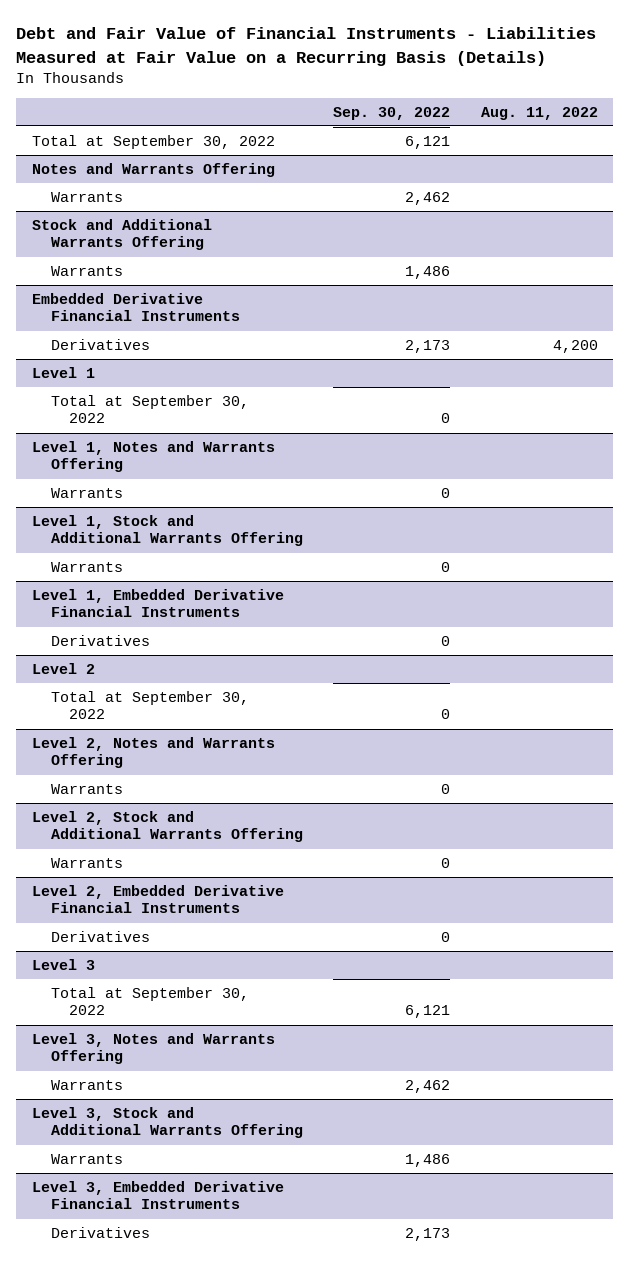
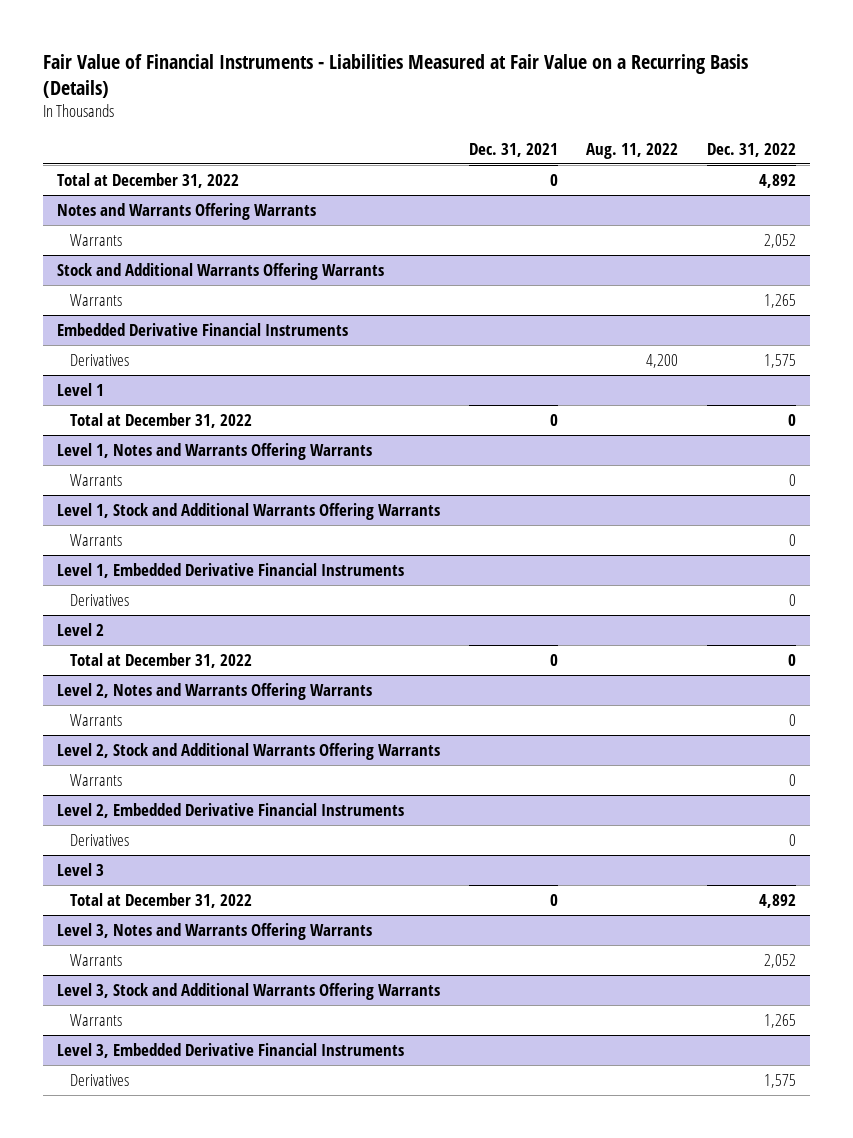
[16,27,597,66] Debt and Fair Value of Financial Instruments - Liabilities Measured at Fair Value on a Recurring Basis (Details) -> [42,53,748,98] Fair Value of Financial Instruments - Liabilities Measured at Fair Value on a Recurring Basis (Details)
[333,106,451,120] Sep. 30, 2022 -> none
none -> [468,142,558,157] Dec. 31, 2021
none -> [707,142,797,157] Dec. 31, 2022
[31,134,275,149] Total at September 30, 2022 -> [57,172,240,188] Total at December 31, 2022
[31,162,275,177] Notes and Warrants Offering -> [57,202,317,220] Notes and Warrants Offering Warrants
[31,218,212,251] Stock and Additional Warrants Offering -> [57,262,385,280] Stock and Additional Warrants Offering Warrants
[50,394,249,424] Total at September 30, 2022 -> [69,412,252,428] Total at December 31, 2022
[31,440,275,473] Level 1, Notes and Warrants Offering -> [57,442,373,460] Level 1, Notes and Warrants Offering Warrants
[31,514,303,547] Level 1, Stock and Additional Warrants Offering -> [57,502,441,520] Level 1, Stock and Additional Warrants Offering Warrants
[50,690,249,720] Total at September 30, 2022 -> [69,652,252,668] Total at December 31, 2022
[31,736,275,769] Level 2, Notes and Warrants Offering -> [57,682,373,700] Level 2, Notes and Warrants Offering Warrants
[31,810,303,843] Level 2, Stock and Additional Warrants Offering -> [57,742,441,760] Level 2, Stock and Additional Warrants Offering Warrants
[50,986,249,1016] Total at September 30, 2022 -> [69,892,252,908] Total at December 31, 2022
[31,1032,275,1065] Level 3, Notes and Warrants Offering -> [57,922,373,940] Level 3, Notes and Warrants Offering Warrants
[31,1106,303,1139] Level 3, Stock and Additional Warrants Offering -> [57,982,441,1000] Level 3, Stock and Additional Warrants Offering Warrants

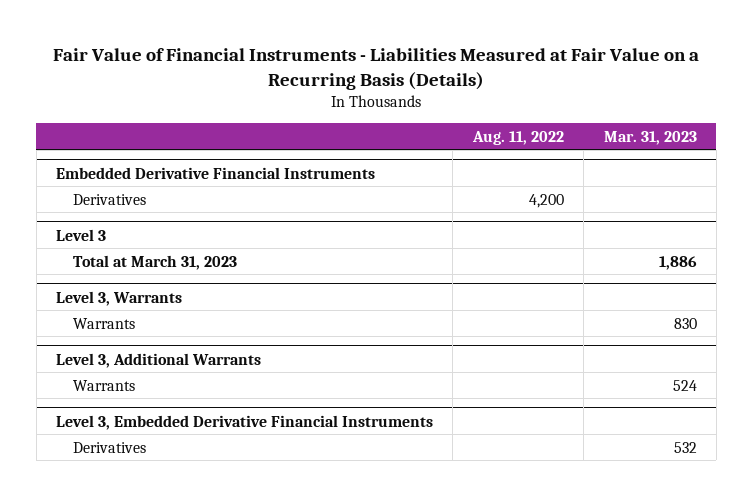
[468,142,558,157] Dec. 31, 2021 -> none
[707,142,797,157] Dec. 31, 2022 -> none
none -> [603,130,697,145] Mar. 31, 2023
[57,172,240,188] Total at December 31, 2022 -> none
[57,202,317,220] Notes and Warrants Offering Warrants -> none
[69,233,122,246] Warrants -> none
[57,262,385,280] Stock and Additional Warrants Offering Warrants -> none
[69,293,122,306] Warrants -> none
[57,382,105,396] Level 1 -> none
[69,412,252,428] Total at December 31, 2022 -> none
[57,442,373,460] Level 1, Notes and Warrants Offering Warrants -> none
[69,473,122,486] Warrants -> none
[57,502,441,520] Level 1, Stock and Additional Warrants Offering Warrants -> none
[69,533,122,546] Warrants -> none
[57,562,405,578] Level 1, Embedded Derivative Financial Instruments -> none
[69,593,129,606] Derivatives -> none
[57,622,105,636] Level 2 -> none
[69,652,252,668] Total at December 31, 2022 -> none
[57,682,373,700] Level 2, Notes and Warrants Offering Warrants -> none
[69,713,122,726] Warrants -> none
[57,742,441,760] Level 2, Stock and Additional Warrants Offering Warrants -> none
[69,773,122,786] Warrants -> none
[57,802,405,818] Level 2, Embedded Derivative Financial Instruments -> none
[69,833,129,846] Derivatives -> none
[69,892,252,908] Total at December 31, 2022 -> [73,254,238,270] Total at March 31, 2023
[57,922,373,940] Level 3, Notes and Warrants Offering Warrants -> [55,290,182,306] Level 3, Warrants
[57,982,441,1000] Level 3, Stock and Additional Warrants Offering Warrants -> [55,352,261,368] Level 3, Additional Warrants

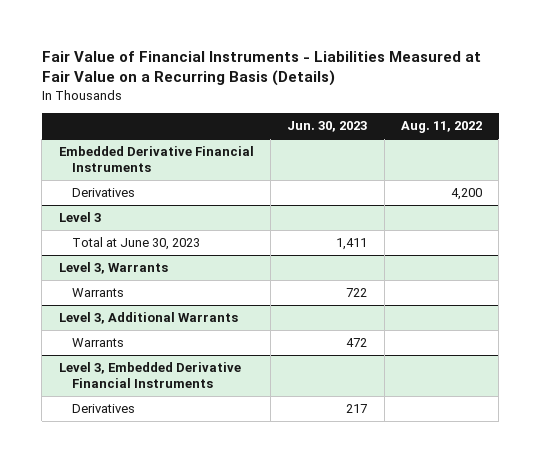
[603,130,697,145] Mar. 31, 2023 -> none
none -> [287,121,368,133] Jun. 30, 2023
[73,254,238,270] Total at March 31, 2023 -> [71,237,200,251] Total at June 30, 2023

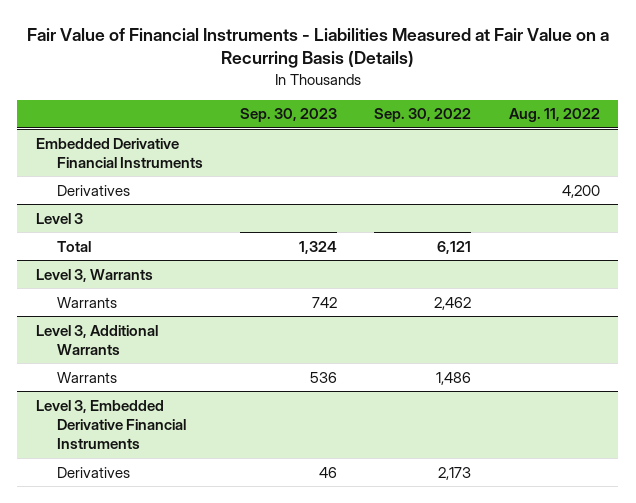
[287,121,368,133] Jun. 30, 2023 -> none
none -> [240,108,338,123] Sep. 30, 2023
none -> [374,108,472,123] Sep. 30, 2022
[71,237,200,251] Total at June 30, 2023 -> [56,240,91,252] Total

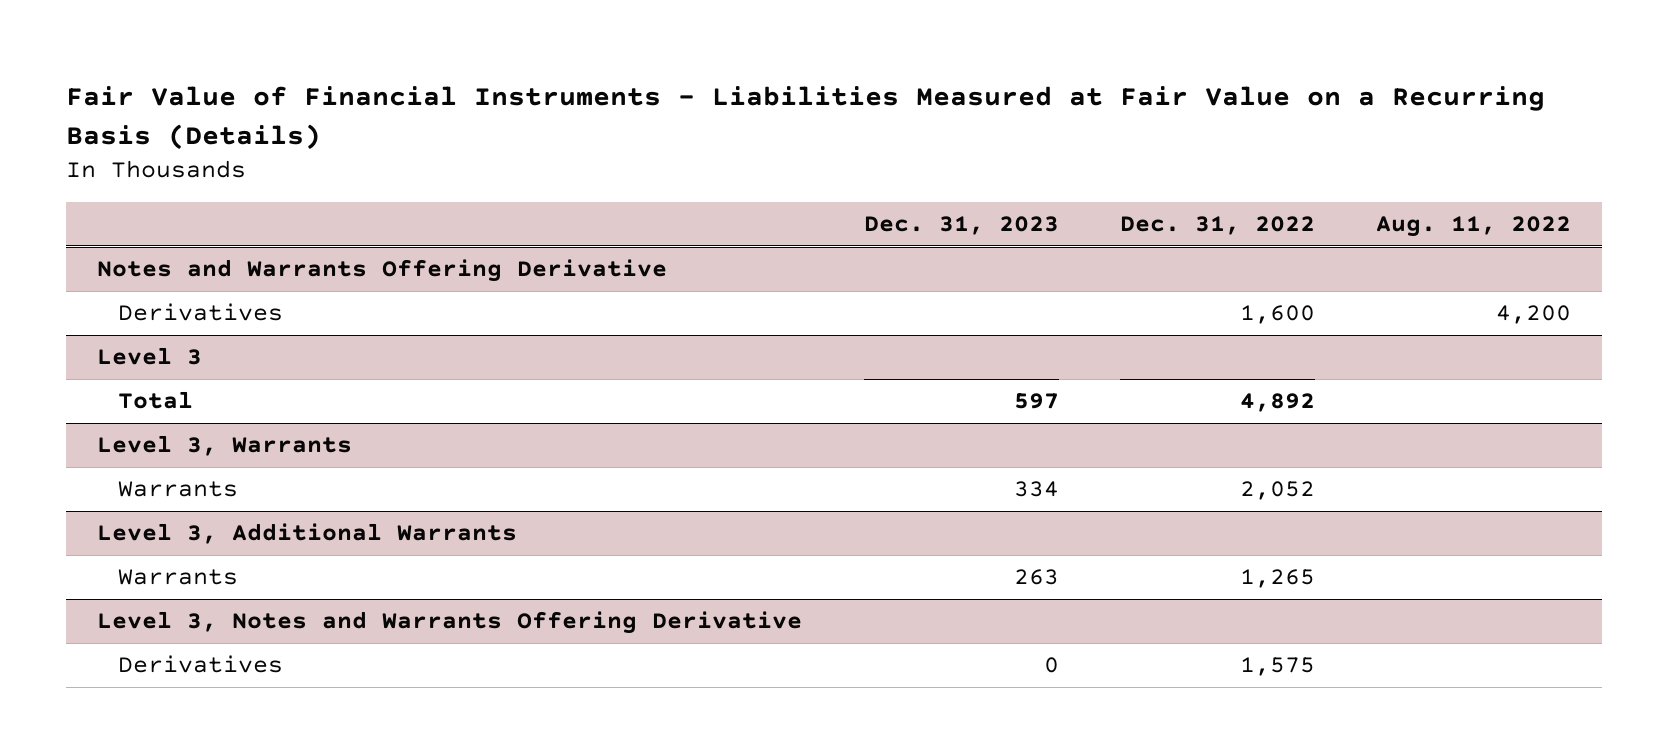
[240,108,338,123] Sep. 30, 2023 -> none
[374,108,472,123] Sep. 30, 2022 -> none
none -> [863,216,1059,236] Dec. 31, 2023
none -> [1119,216,1315,236] Dec. 31, 2022
[36,137,203,168] Embedded Derivative Financial Instruments -> [97,259,668,283] Notes and Warrants Offering Derivative
[36,399,186,450] Level 3, Embedded Derivative Financial Instruments -> none
[56,466,130,478] Derivatives -> none
none -> [97,611,803,635] Level 3, Notes and Warrants Offering Derivative
none -> [118,655,284,674] Derivatives

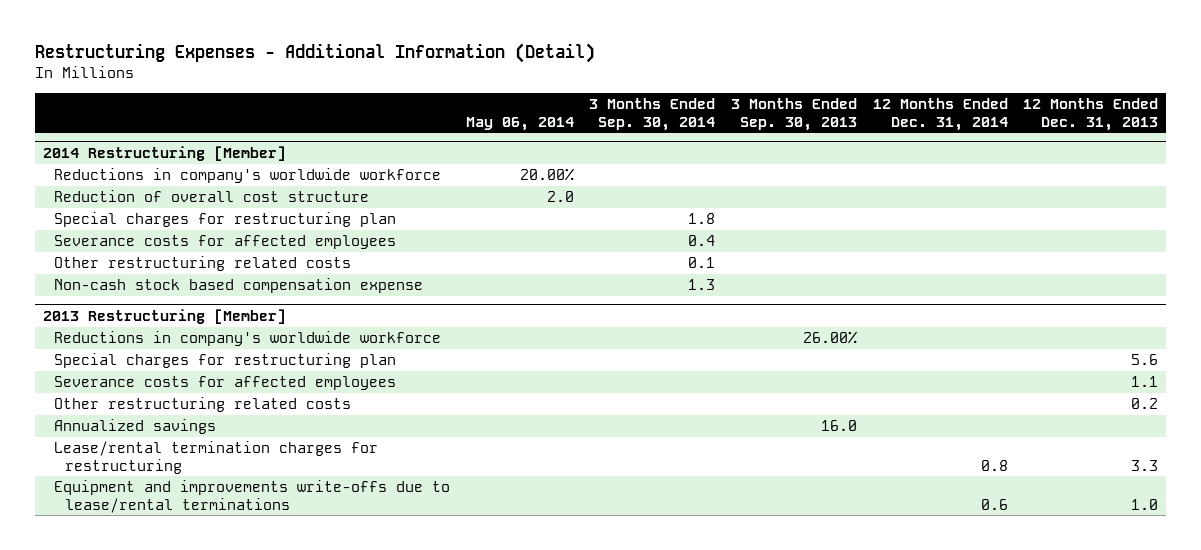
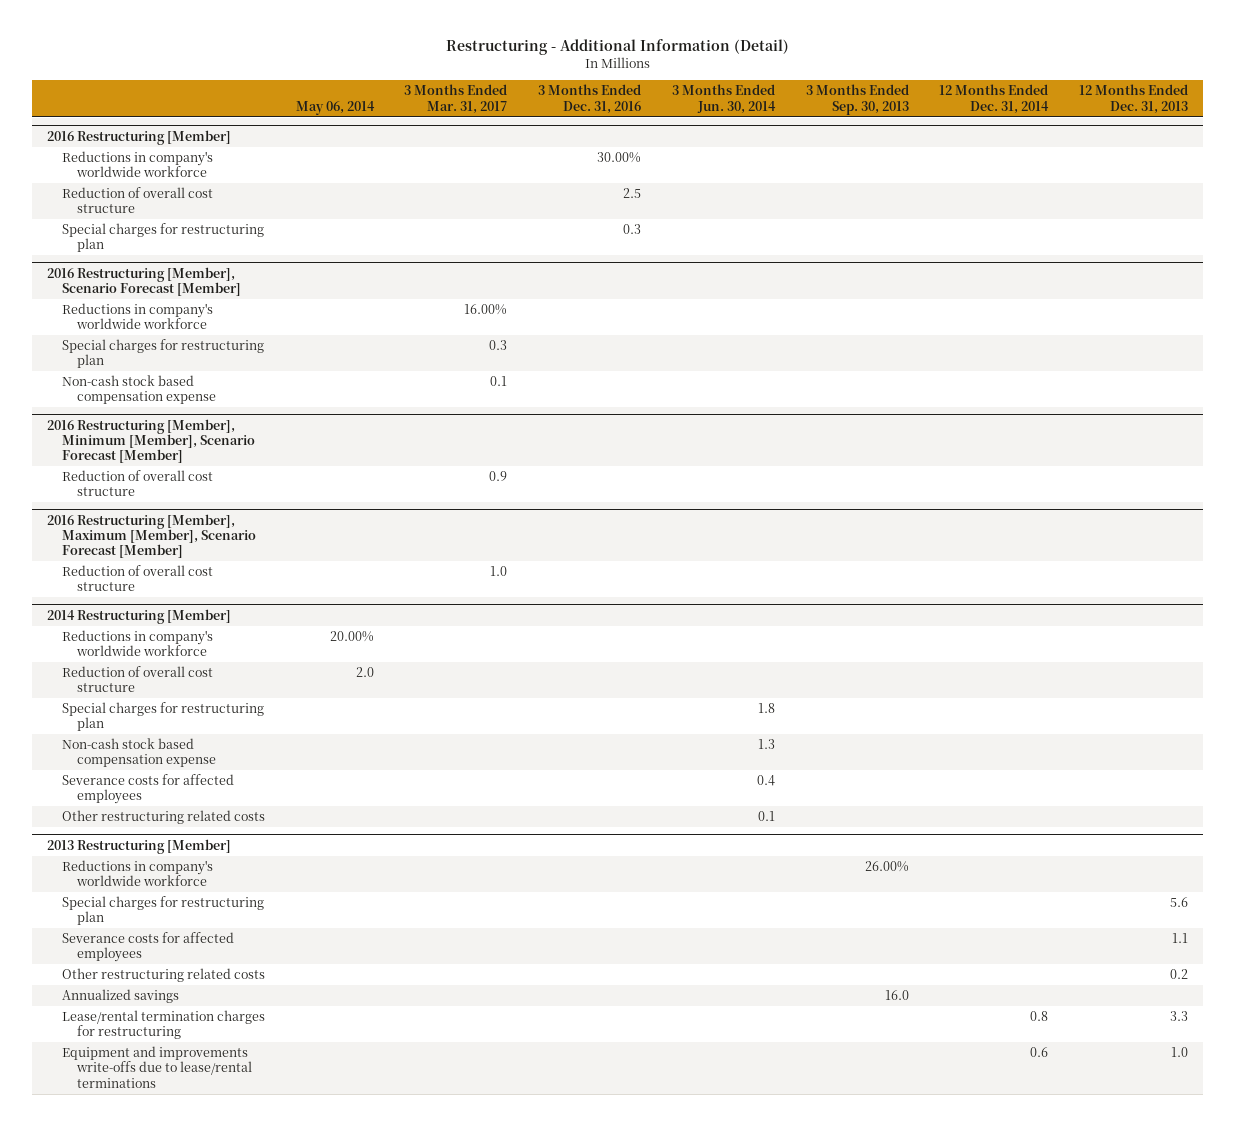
[34,42,595,63] Restructuring Expenses - Additional Information (Detail) -> [445,39,789,56] Restructuring - Additional Information (Detail)
[589,98,716,131] 3 Months Ended Sep. 30, 2014 -> none
none -> [404,84,508,114] 3 Months Ended Mar. 31, 2017
none -> [538,84,642,114] 3 Months Ended Dec. 31, 2016
none -> [671,84,776,114] 3 Months Ended Jun. 30, 2014
none -> [47,129,232,145] 2016 Restructuring [Member]
none -> [62,151,214,178] Reductions in company's worldwide workforce
none -> [62,187,214,214] Reduction of overall cost structure
none -> [62,223,265,253] Special charges for restructuring plan
none -> [47,266,242,296] 2016 Restructuring [Member], Scenario Forecast [Member]
none -> [62,303,214,330] Reductions in company's worldwide workforce
none -> [62,339,265,369] Special charges for restructuring plan
none -> [62,375,216,405] Non-cash stock based compensation expense
none -> [47,418,256,464] 2016 Restructuring [Member], Minimum [Member], Scenario Forecast [Member]
none -> [62,470,214,497] Reduction of overall cost structure
none -> [47,513,257,559] 2016 Restructuring [Member], Maximum [Member], Scenario Forecast [Member]
none -> [62,565,214,592] Reduction of overall cost structure
[53,278,423,294] Non-cash stock based compensation expense -> [62,738,216,768] Non-cash stock based compensation expense

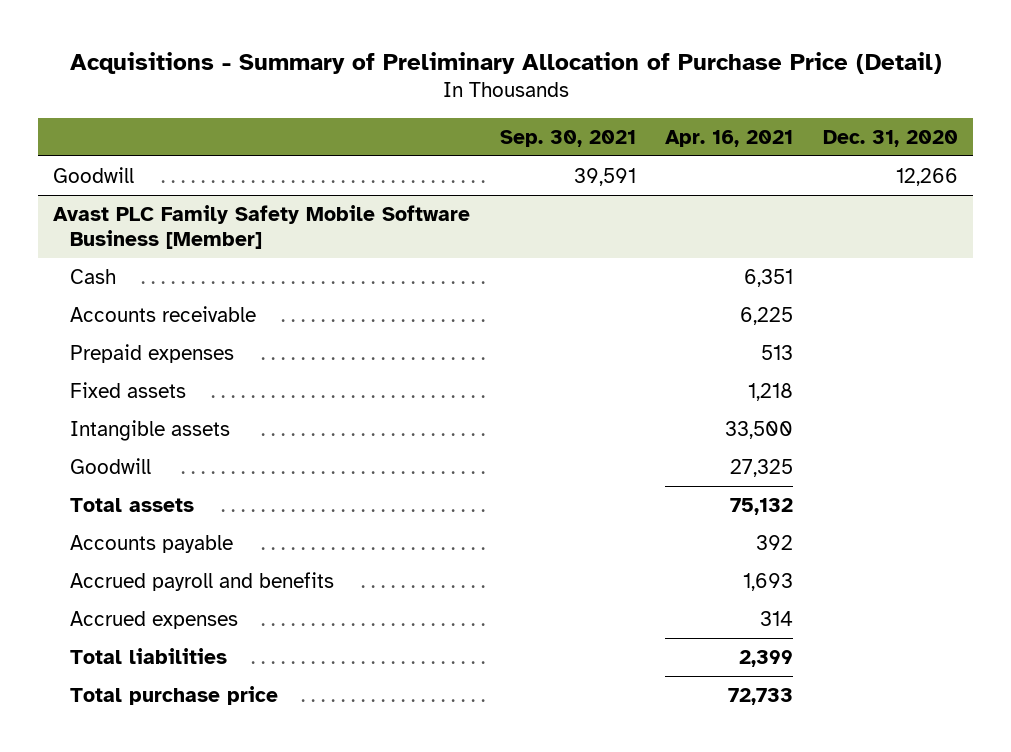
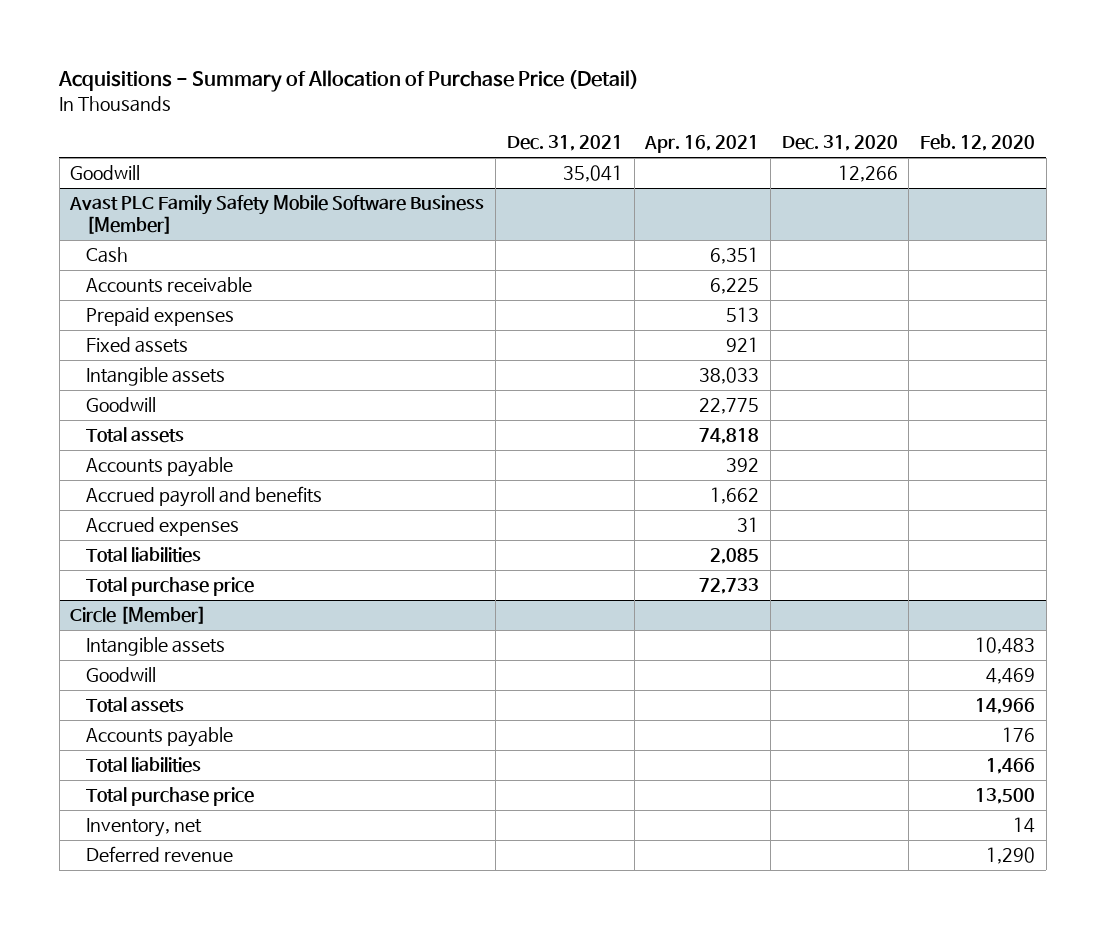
[69,51,942,74] Acquisitions - Summary of Preliminary Allocation of Purchase Price (Detail) -> [58,70,640,93] Acquisitions - Summary of Allocation of Purchase Price (Detail)
[499,129,636,147] Sep. 30, 2021 -> none
none -> [506,135,623,152] Dec. 31, 2021
none -> [919,134,1035,152] Feb. 12, 2020
[748,382,794,401] 1,218 -> [726,337,760,353] 921
[725,420,794,439] 33,500 -> [699,367,760,385] 38,033
[730,458,794,477] 27,325 -> [699,398,760,415] 22,775
[730,497,794,515] 75,132 -> [699,428,760,445] 74,818
[743,572,794,591] 1,693 -> [710,487,760,505] 1,662
[760,610,794,626] 314 -> [737,517,760,533] 31
[739,649,794,667] 2,399 -> [710,548,760,565] 2,085
none -> [70,606,207,625] Circle [Member]
none -> [85,637,225,657] Intangible assets
none -> [85,667,156,683] Goodwill
none -> [85,697,184,714] Total assets
none -> [85,727,233,748] Accounts payable
none -> [85,757,201,774] Total liabilities
none -> [85,787,254,807] Total purchase price
none -> [85,818,202,838] Inventory, net
none -> [85,846,233,863] Deferred revenue

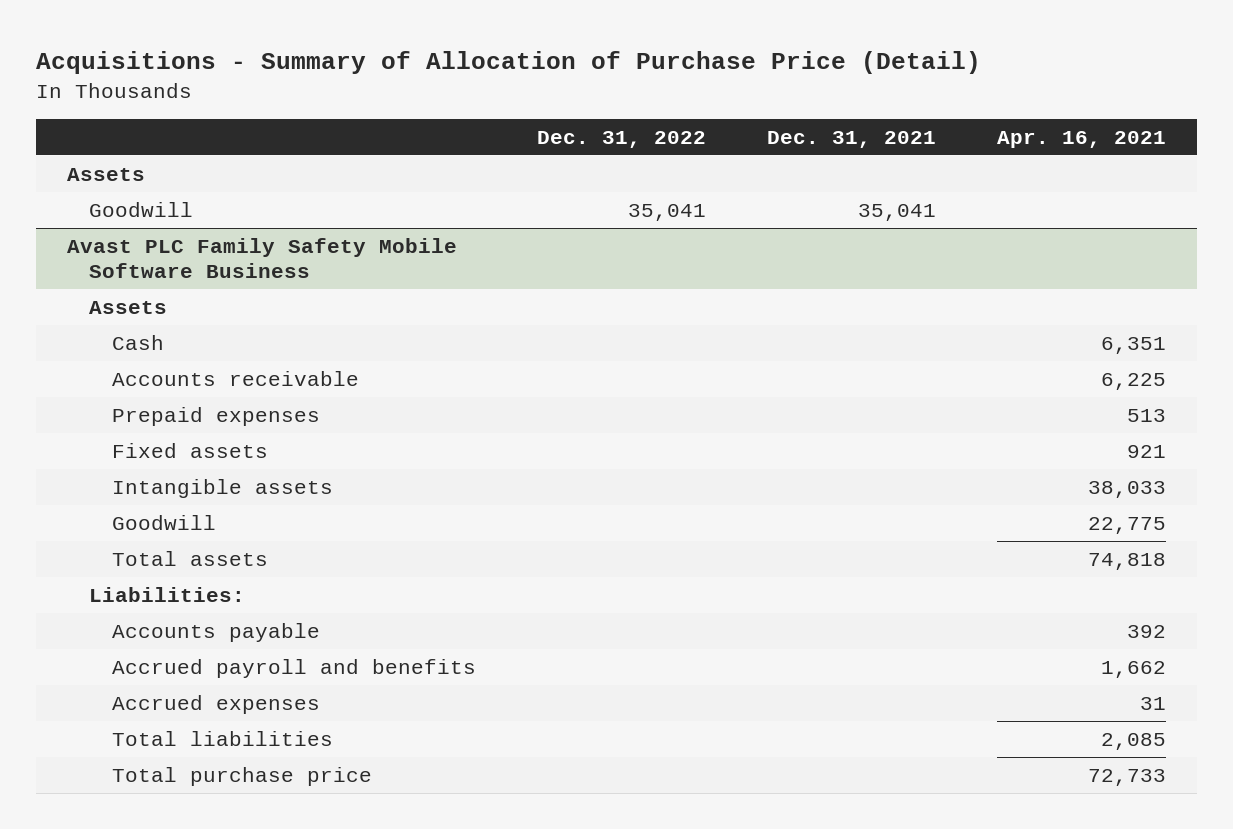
[781,135,898,152] Dec. 31, 2020 -> none
[919,134,1035,152] Feb. 12, 2020 -> none
none -> [537,130,707,148] Dec. 31, 2022
none -> [66,167,145,181] Assets
[69,195,485,234] Avast PLC Family Safety Mobile Software Business [Member] -> [66,237,457,278] Avast PLC Family Safety Mobile Software Business
none -> [89,300,168,314] Assets
none -> [89,586,246,602] Liabilities:
[70,606,207,625] Circle [Member] -> none
[85,637,225,657] Intangible assets -> none
[85,667,156,683] Goodwill -> none
[85,697,184,714] Total assets -> none
[85,727,233,748] Accounts payable -> none
[85,757,201,774] Total liabilities -> none
[85,787,254,807] Total purchase price -> none
[85,818,202,838] Inventory, net -> none
[85,846,233,863] Deferred revenue -> none

